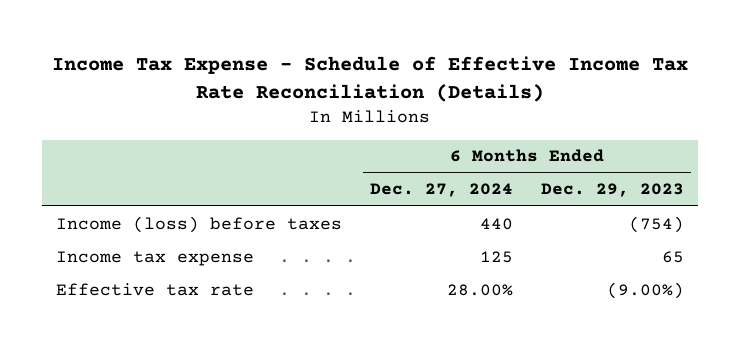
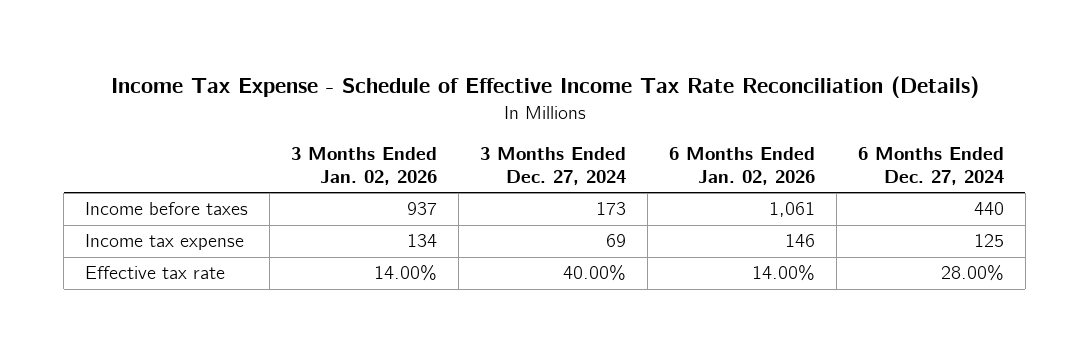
[541,183,685,198] Dec. 29, 2023 -> none
none -> [291,146,438,185] 3 Months Ended Jan. 02, 2026
none -> [480,146,627,185] 3 Months Ended Dec. 27, 2024
none -> [669,146,816,185] 6 Months Ended Jan. 02, 2026
[55,215,342,233] Income (loss) before taxes -> [85,202,249,216] Income before taxes

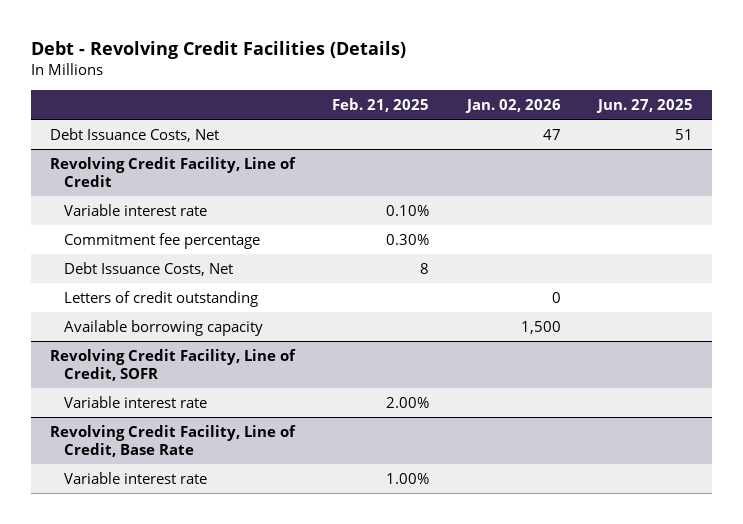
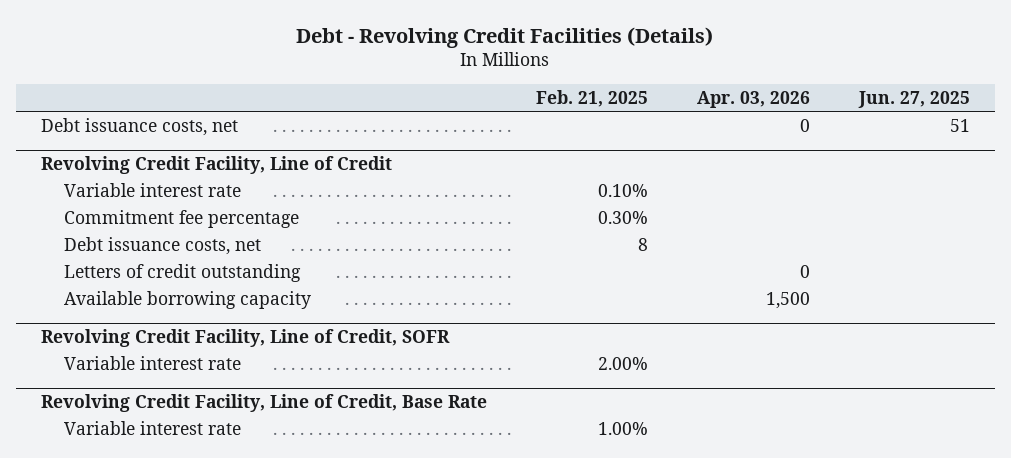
[464,98,561,113] Jan. 02, 2026 -> none
none -> [696,90,810,108] Apr. 03, 2026
[49,127,219,142] Debt Issuance Costs, Net -> [40,117,238,136] Debt issuance costs, net
[63,261,233,276] Debt Issuance Costs, Net -> [63,236,261,255] Debt issuance costs, net

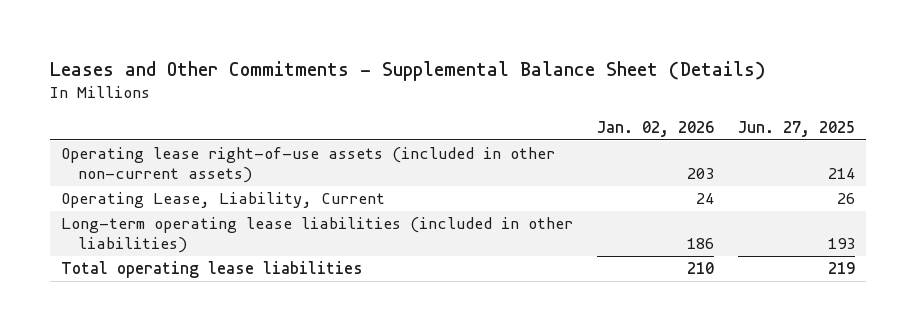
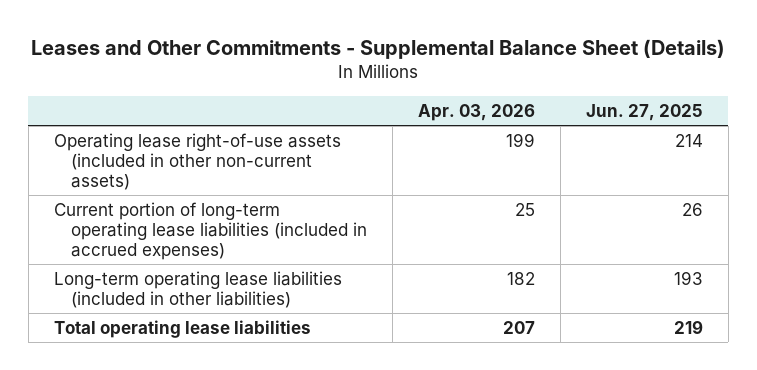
[597,121,715,138] Jan. 02, 2026 -> none
none -> [417,103,535,121] Apr. 03, 2026
[61,192,386,209] Operating Lease, Liability, Current -> [53,201,367,261] Current portion of long-term operating lease liabilities (included in accrued expenses)

